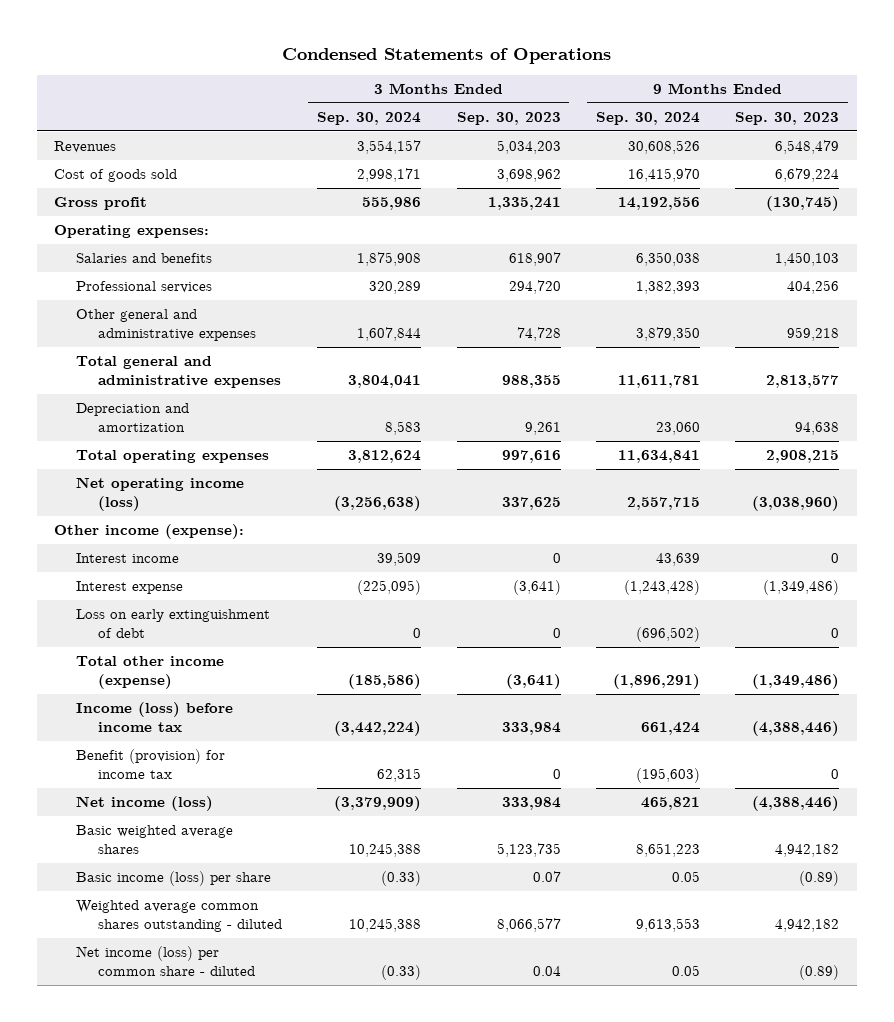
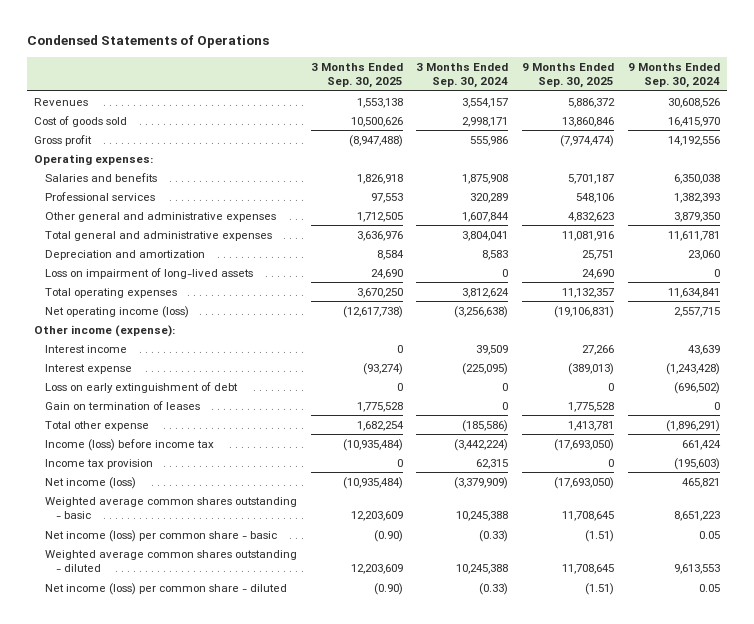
[456,112,561,126] Sep. 30, 2023 -> none
[735,112,840,126] Sep. 30, 2023 -> none
none -> [310,62,403,89] 3 Months Ended Sep. 30, 2025
none -> [522,62,615,89] 9 Months Ended Sep. 30, 2025
none -> [44,267,253,279] Loss on impairment of long-lived assets
none -> [44,400,200,410] Gain on termination of leases
[76,656,225,690] Total other income (expense) -> [44,420,149,431] Total other expense
[76,749,226,780] Benefit (provision) for income tax -> [44,458,153,469] Income tax provision
[76,825,234,855] Basic weighted average shares -> [44,496,297,520] Weighted average common shares outstanding - basic
[76,871,272,887] Basic income (loss) per share -> [44,529,277,542] Net income (loss) per common share - basic

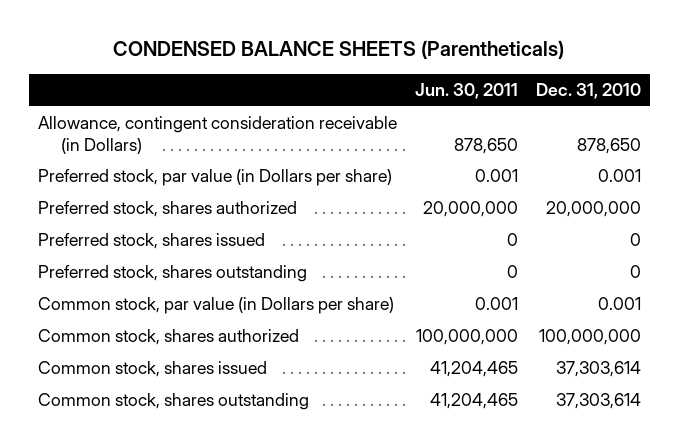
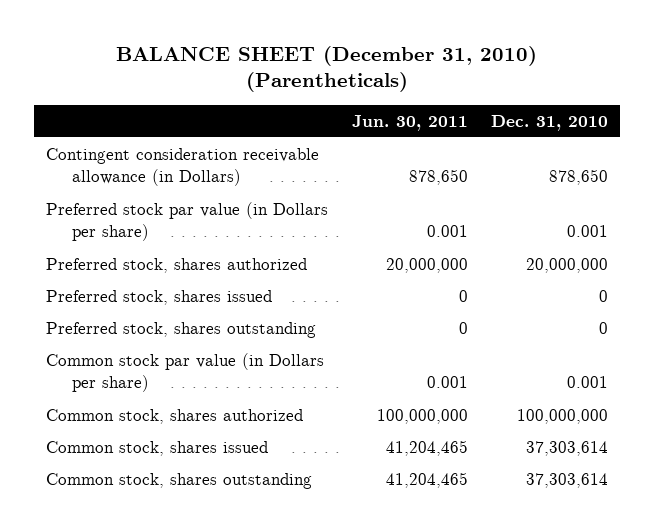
[113,40,565,60] CONDENSED BALANCE SHEETS (Parentheticals) -> [116,45,538,93] BALANCE SHEET (December 31, 2010) (Parentheticals)
[38,116,398,154] Allowance, contingent consideration receivable (in Dollars) -> [46,148,320,187] Contingent consideration receivable allowance (in Dollars)
[38,169,393,187] Preferred stock, par value (in Dollars per share) -> [46,202,329,242] Preferred stock par value (in Dollars per share)
[38,297,395,315] Common stock, par value (in Dollars per share) -> [46,353,325,393] Common stock par value (in Dollars per share)

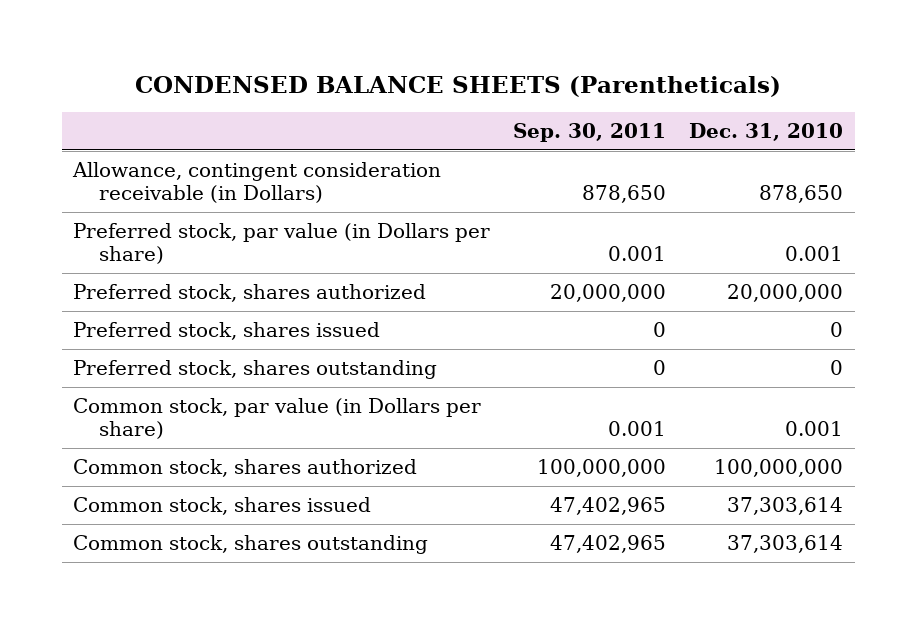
[116,45,538,93] BALANCE SHEET (December 31, 2010) (Parentheticals) -> [135,75,782,97] CONDENSED BALANCE SHEETS (Parentheticals)
[351,114,468,131] Jun. 30, 2011 -> none
none -> [513,123,667,143] Sep. 30, 2011
[46,148,320,187] Contingent consideration receivable allowance (in Dollars) -> [72,162,442,204] Allowance, contingent consideration receivable (in Dollars)
[46,202,329,242] Preferred stock par value (in Dollars per share) -> [73,223,491,265] Preferred stock, par value (in Dollars per share)
[46,353,325,393] Common stock par value (in Dollars per share) -> [73,398,482,440] Common stock, par value (in Dollars per share)

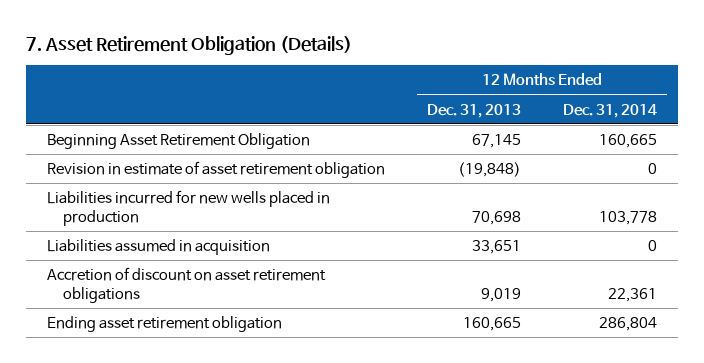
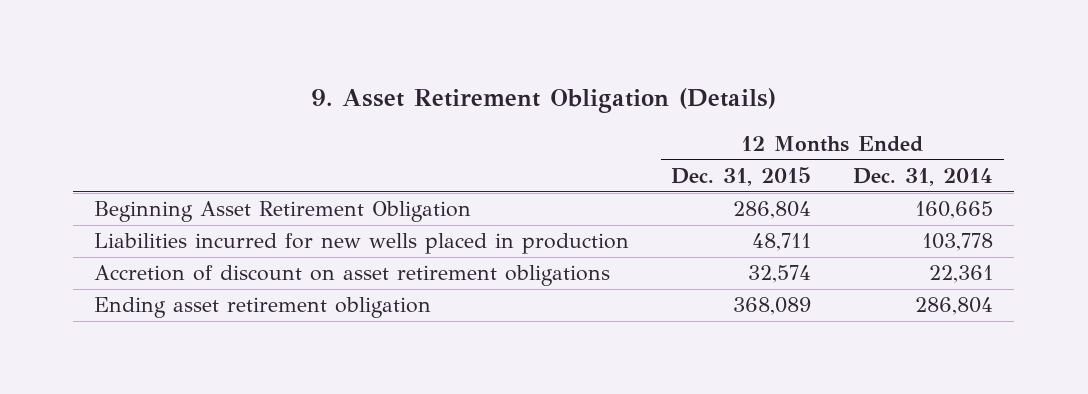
[26,36,353,56] 7. Asset Retirement Obligation (Details) -> [310,88,776,114] 9. Asset Retirement Obligation (Details)
[427,103,522,118] Dec. 31, 2013 -> none
none -> [671,167,812,187] Dec. 31, 2015
[47,161,386,179] Revision in estimate of asset retirement obligation -> none
[47,239,271,256] Liabilities assumed in acquisition -> none

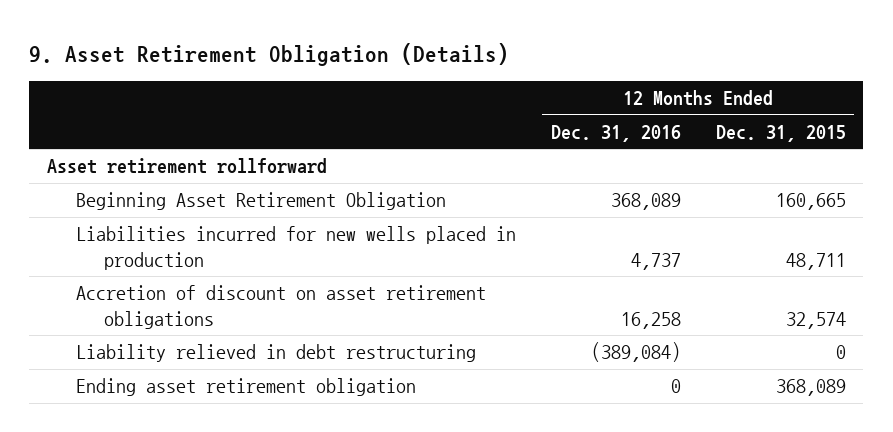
[853,168,994,187] Dec. 31, 2014 -> none
none -> [550,124,681,142] Dec. 31, 2016
none -> [46,158,327,175] Asset retirement rollforward
[733,201,812,220] 286,804 -> [775,193,846,211] 160,665
none -> [75,344,476,363] Liability relieved in debt restructuring

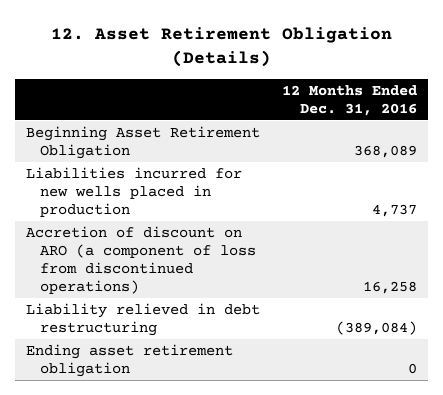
[29,42,510,66] 9. Asset Retirement Obligation (Details) -> [50,27,392,68] 12. Asset Retirement Obligation (Details)
[715,124,846,142] Dec. 31, 2015 -> none
[46,158,327,175] Asset retirement rollforward -> none
[75,285,486,329] Accretion of discount on asset retirement obligations -> [25,226,257,295] Accretion of discount on ARO (a component of loss from discontinued operations)

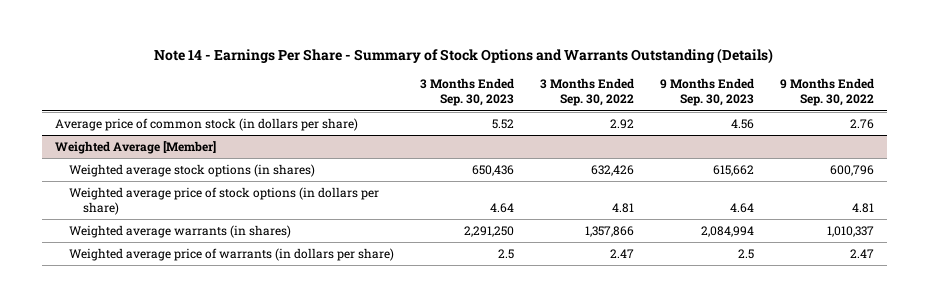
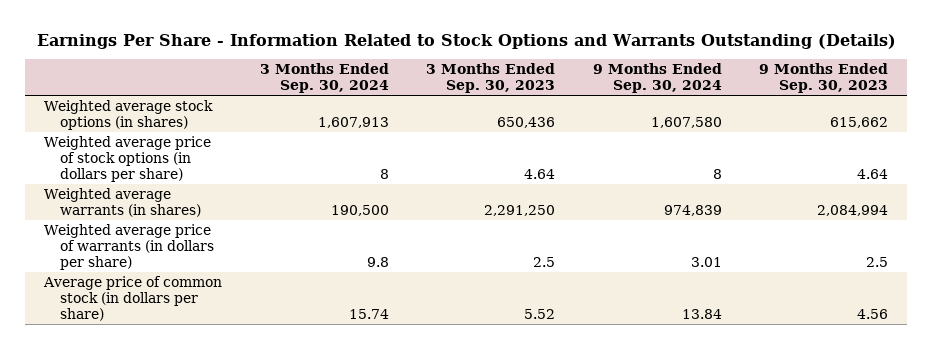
[154,48,774,65] Note 14 - Earnings Per Share - Summary of Stock Options and Warrants Outstanding (Details) -> [37,33,897,49] Earnings Per Share - Information Related to Stock Options and Warrants Outstanding (Details)
[539,78,634,107] 3 Months Ended Sep. 30, 2022 -> none
[779,78,874,107] 9 Months Ended Sep. 30, 2022 -> none
none -> [259,63,389,94] 3 Months Ended Sep. 30, 2024
none -> [592,63,722,94] 9 Months Ended Sep. 30, 2024
[54,141,216,155] Weighted Average [Member] -> none
[54,118,358,132] Average price of common stock (in dollars per share) -> [42,275,222,321] Average price of common stock (in dollars per share)

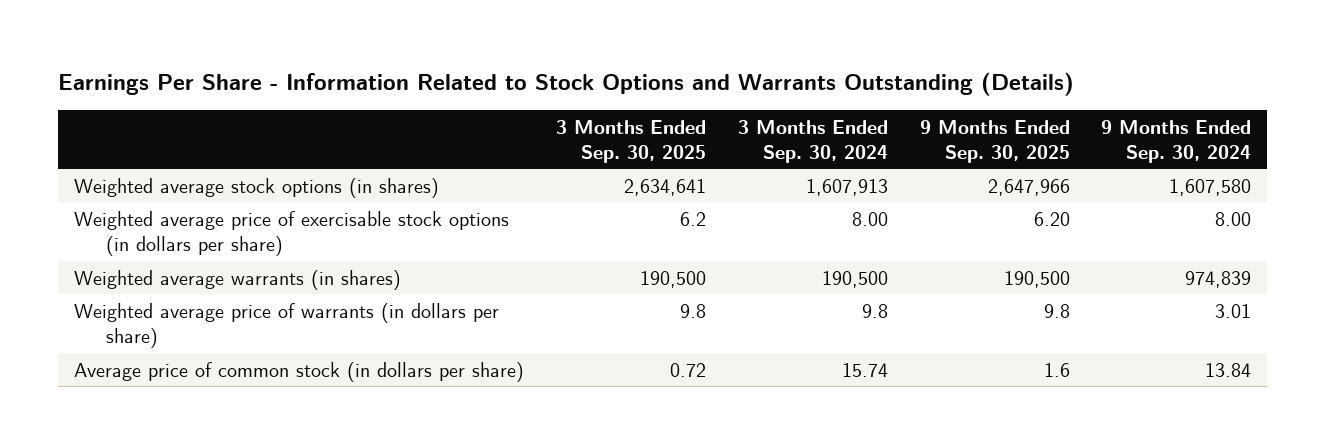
[426,63,556,94] 3 Months Ended Sep. 30, 2023 -> none
[759,63,889,94] 9 Months Ended Sep. 30, 2023 -> none
none -> [556,119,707,163] 3 Months Ended Sep. 30, 2025
none -> [919,119,1070,163] 9 Months Ended Sep. 30, 2025
[43,135,211,182] Weighted average price of stock options (in dollars per share) -> [74,210,510,257] Weighted average price of exercisable stock options (in dollars per share)
[379,168,389,179] 8 -> [851,211,888,226] 8.00
[712,168,722,179] 8 -> [1215,211,1252,226] 8.00

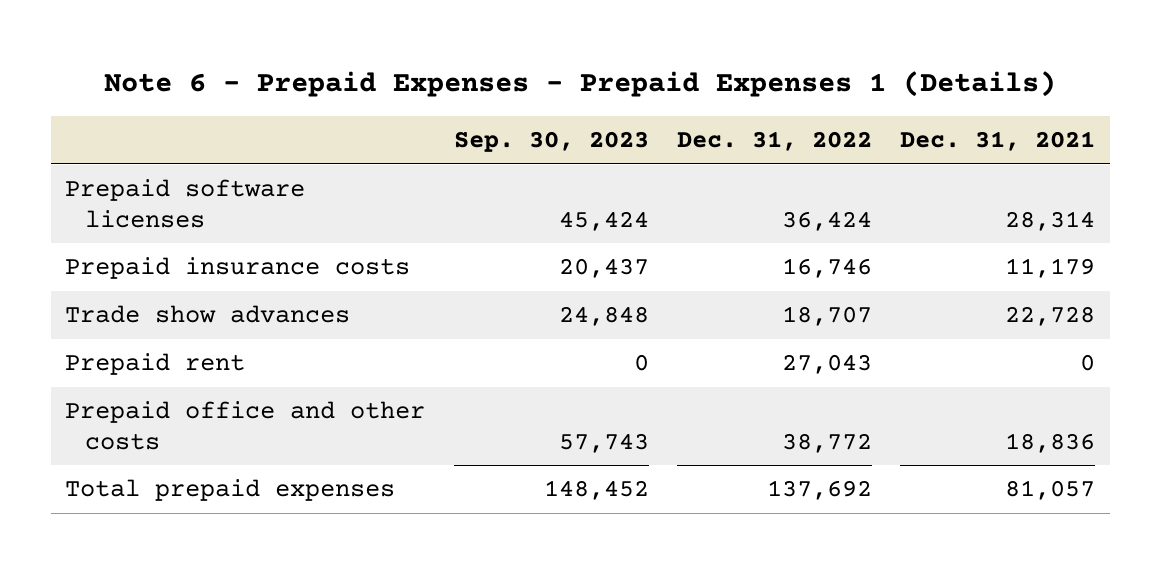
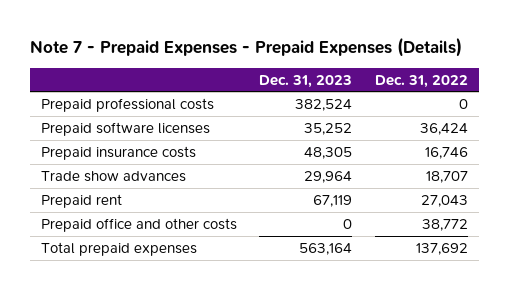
[104,70,1057,97] Note 6 - Prepaid Expenses - Prepaid Expenses 1 (Details) -> [29,36,462,57] Note 7 - Prepaid Expenses - Prepaid Expenses (Details)
[453,131,649,153] Sep. 30, 2023 -> none
[900,131,1096,152] Dec. 31, 2021 -> none
none -> [259,74,353,88] Dec. 31, 2023
none -> [40,97,214,112] Prepaid professional costs

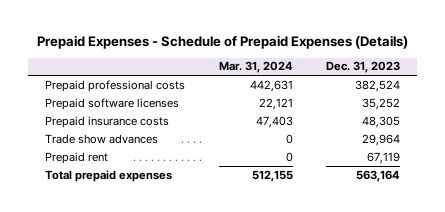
[29,36,462,57] Note 7 - Prepaid Expenses - Prepaid Expenses (Details) -> [36,34,408,49] Prepaid Expenses - Schedule of Prepaid Expenses (Details)
[374,74,468,88] Dec. 31, 2022 -> none
none -> [218,61,293,74] Mar. 31, 2024
[40,217,237,232] Prepaid office and other costs -> none

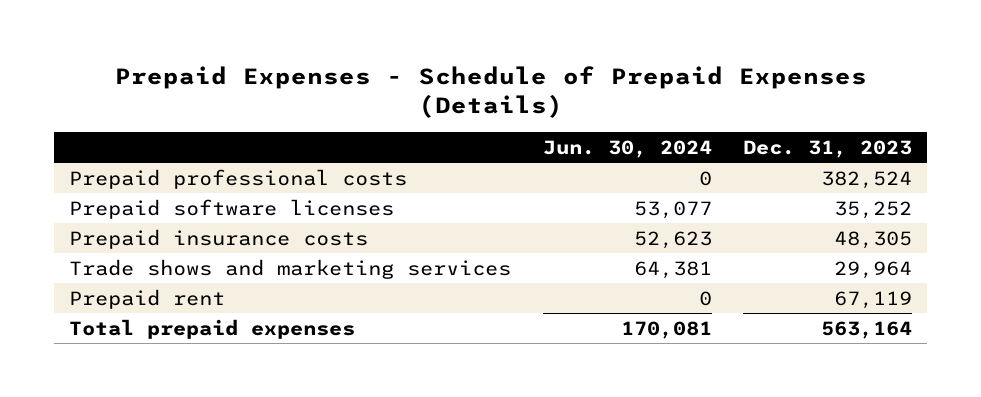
[218,61,293,74] Mar. 31, 2024 -> none
none -> [542,140,712,159] Jun. 30, 2024
[44,133,158,144] Trade show advances -> [69,258,512,279] Trade shows and marketing services

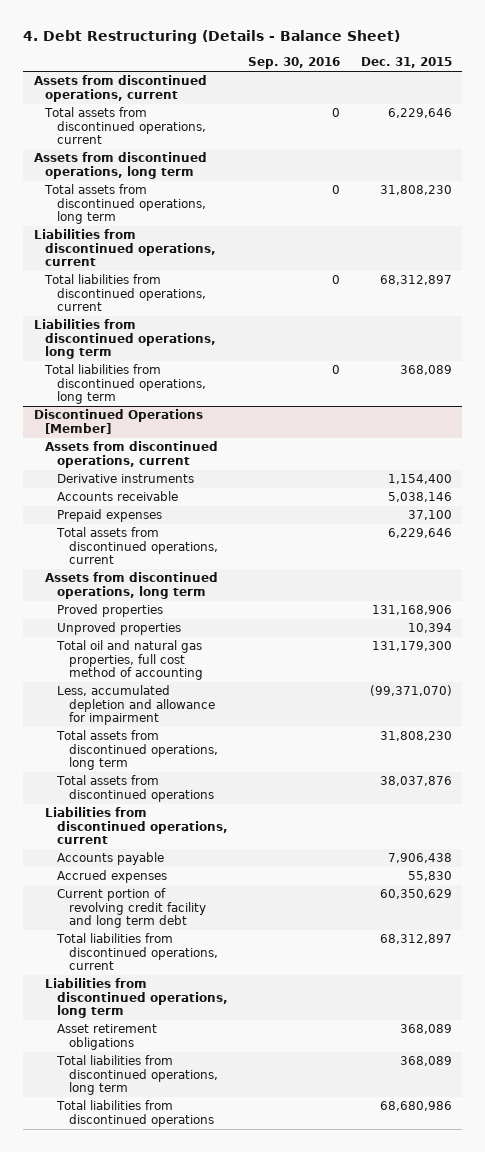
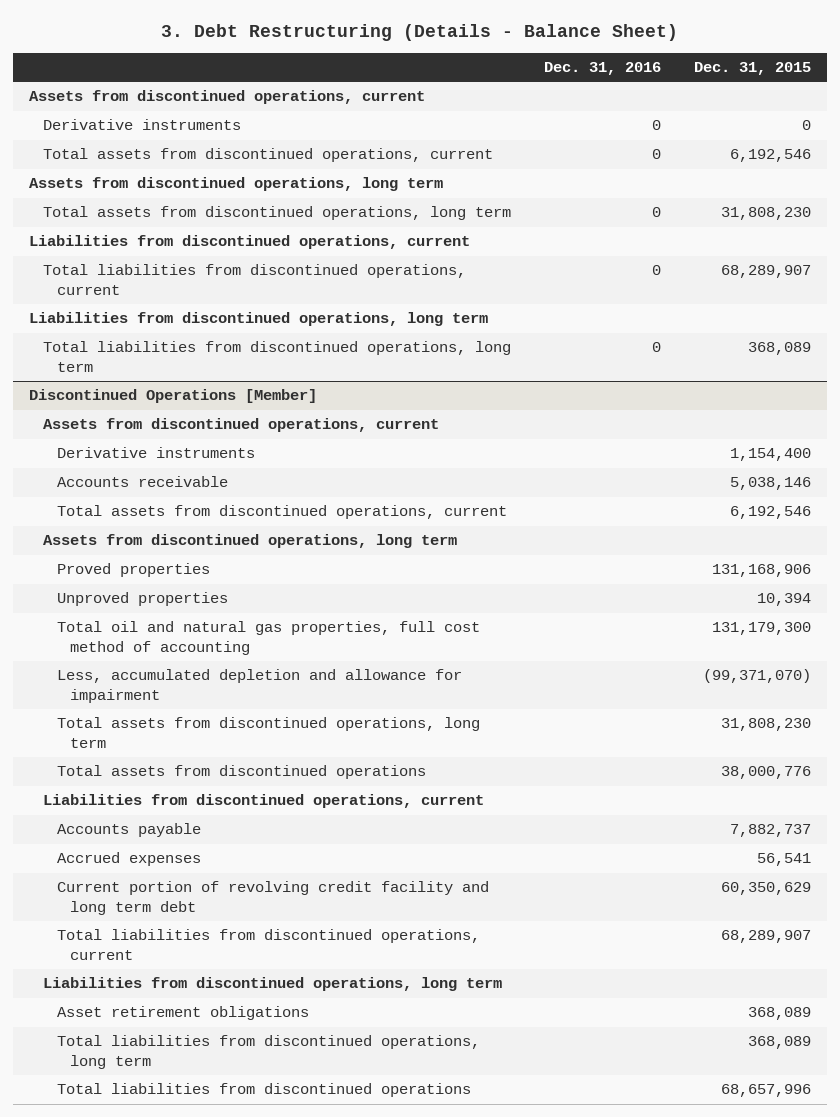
[23,30,401,45] 4. Debt Restructuring (Details - Balance Sheet) -> [161,24,679,42] 3. Debt Restructuring (Details - Balance Sheet)
[248,57,341,70] Sep. 30, 2016 -> none
none -> [543,62,661,76] Dec. 31, 2016
none -> [43,119,242,131] Derivative instruments
[387,108,452,119] 6,229,646 -> [729,149,811,163] 6,192,546
[379,275,452,286] 68,312,897 -> [720,265,811,279] 68,289,907
[56,509,162,523] Prepaid expenses -> none
[387,528,452,539] 6,229,646 -> [729,506,811,520] 6,192,546
[379,776,452,787] 38,037,876 -> [720,766,811,780] 38,000,776
[387,853,452,864] 7,906,438 -> [729,824,811,838] 7,882,737
[407,871,452,882] 55,830 -> [756,853,811,867] 56,541
[379,934,452,945] 68,312,897 -> [720,930,811,944] 68,289,907
[379,1101,452,1112] 68,680,986 -> [720,1084,811,1098] 68,657,996

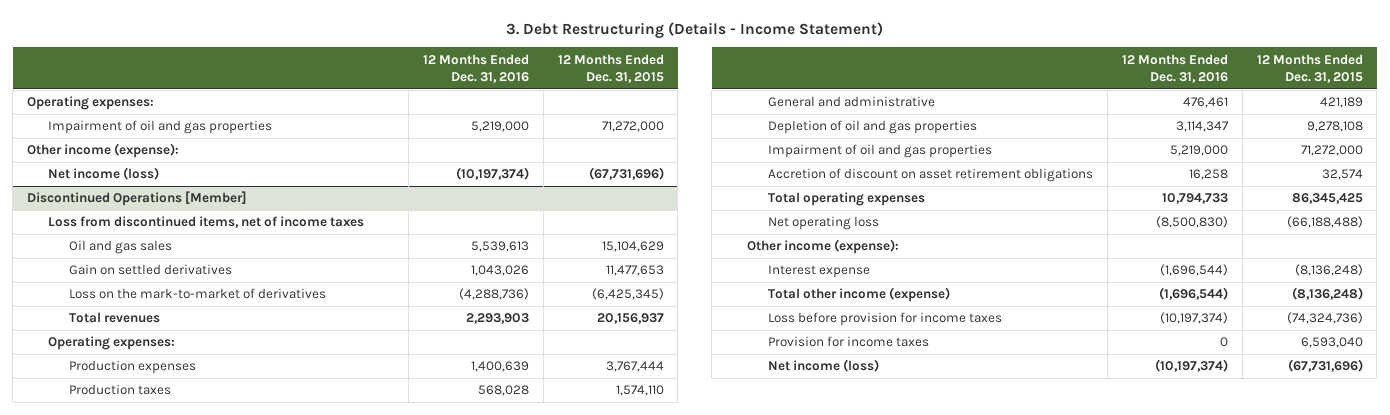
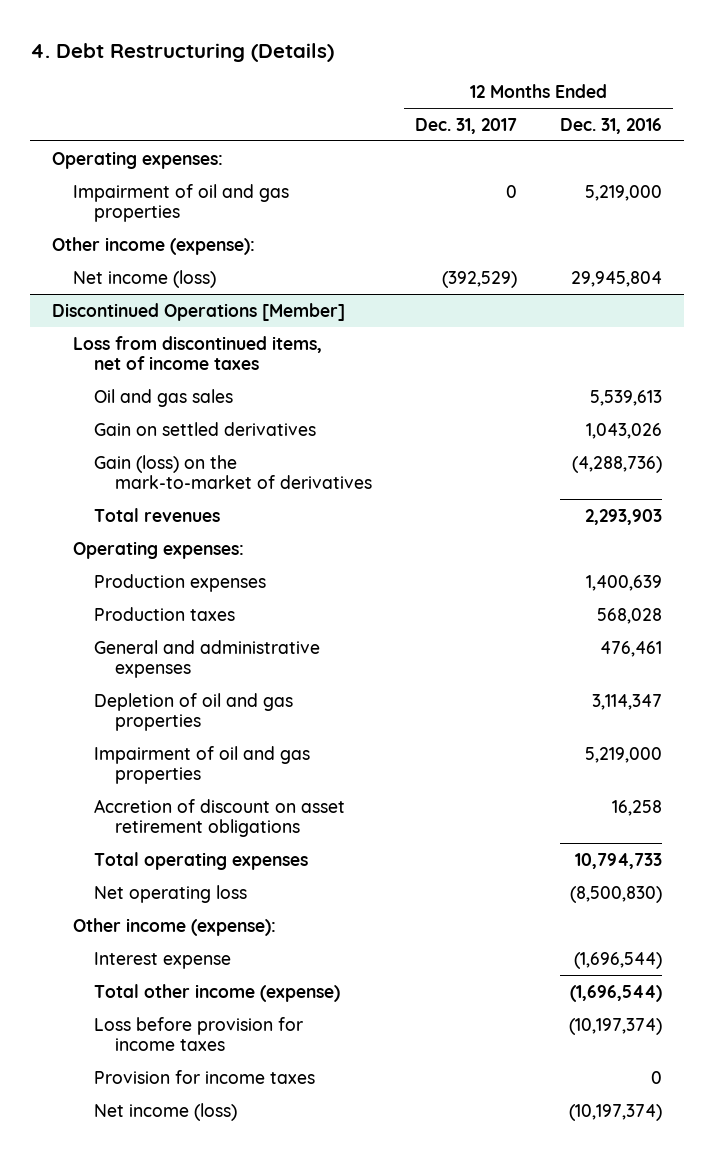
[505,21,883,38] 3. Debt Restructuring (Details - Income Statement) -> [30,42,335,62] 4. Debt Restructuring (Details)
[557,53,664,83] 12 Months Ended Dec. 31, 2015 -> none
none -> [414,117,517,134] Dec. 31, 2017
[456,167,530,181] (10,197,374) -> [571,270,663,287] 29,945,804
[69,288,327,300] Loss on the mark-to-market of derivatives -> [93,454,372,490] Gain (loss) on the mark-to-market of derivatives
[768,96,936,108] General and administrative -> [93,639,320,679] General and administrative expenses

